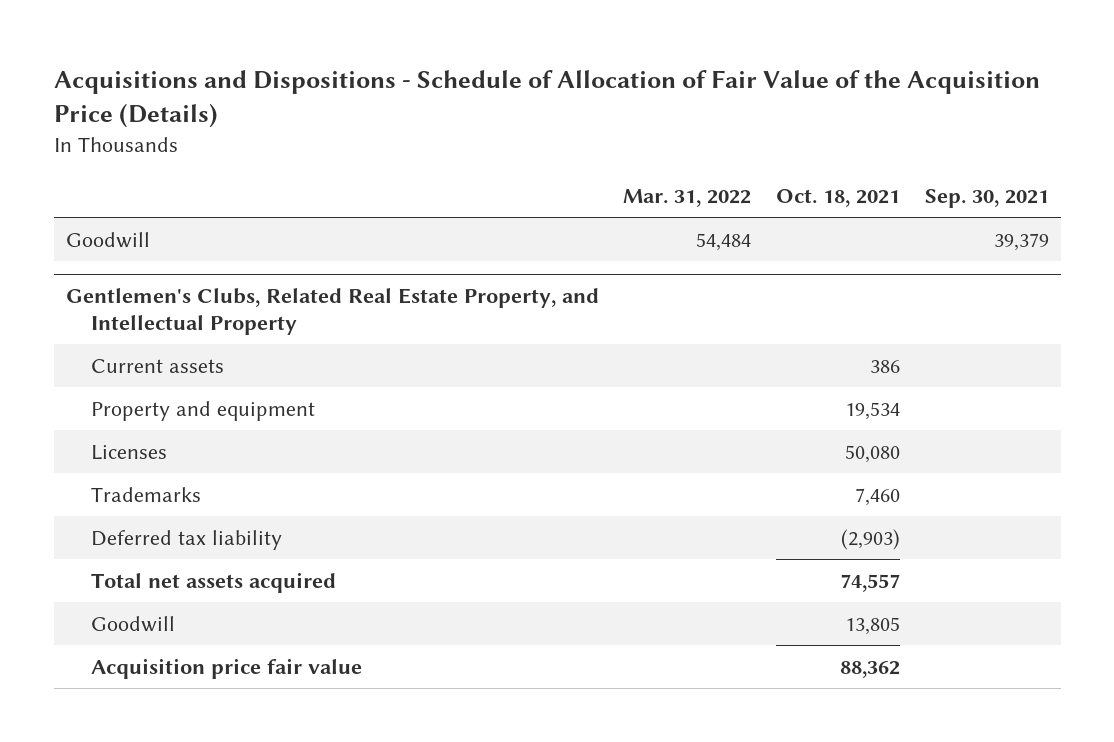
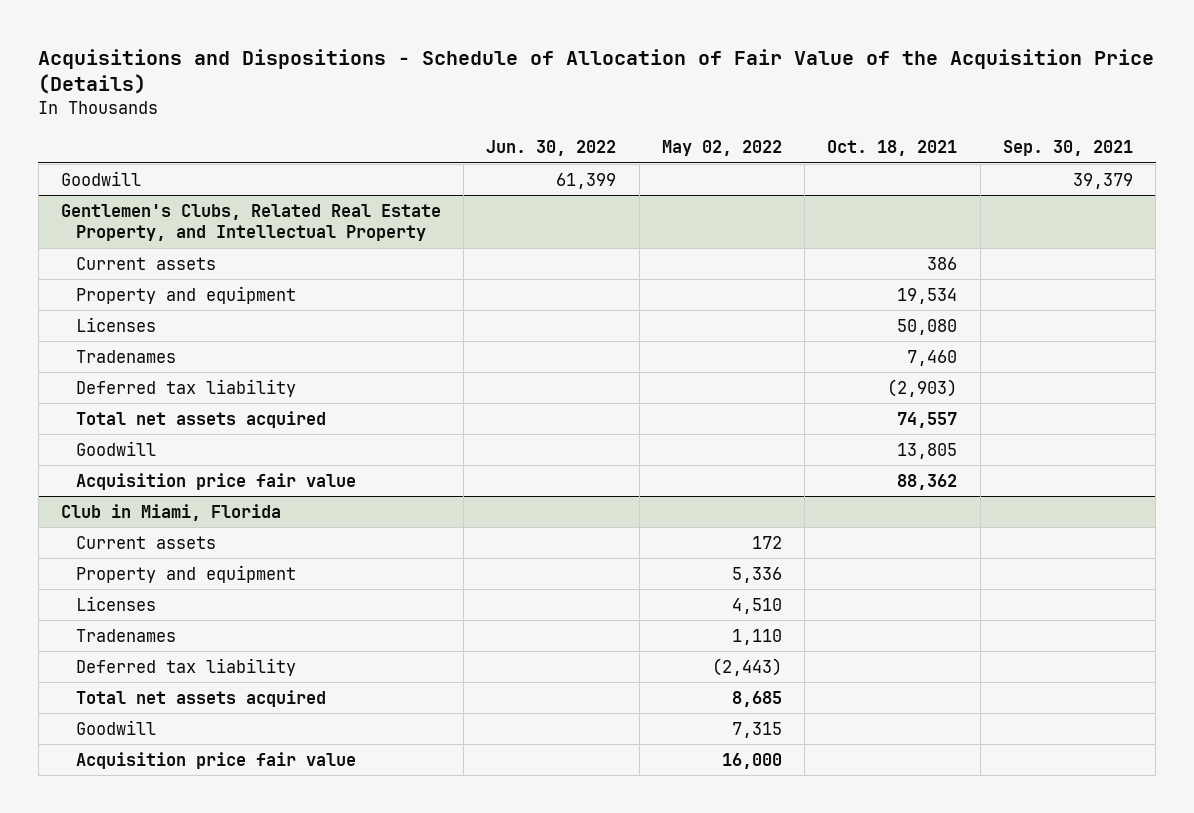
[623,188,752,207] Mar. 31, 2022 -> none
none -> [486,140,617,157] Jun. 30, 2022
none -> [661,140,782,157] May 02, 2022
[91,486,202,502] Trademarks -> [75,349,176,363] Tradenames
none -> [60,503,281,521] Club in Miami, Florida
none -> [75,535,216,549] Current assets
none -> [75,564,296,583] Property and equipment
none -> [75,595,156,611] Licenses
none -> [75,628,176,642] Tradenames
none -> [75,657,296,676] Deferred tax liability
none -> [75,689,326,707] Total net assets acquired
none -> [75,719,156,735] Goodwill
none -> [75,751,356,769] Acquisition price fair value

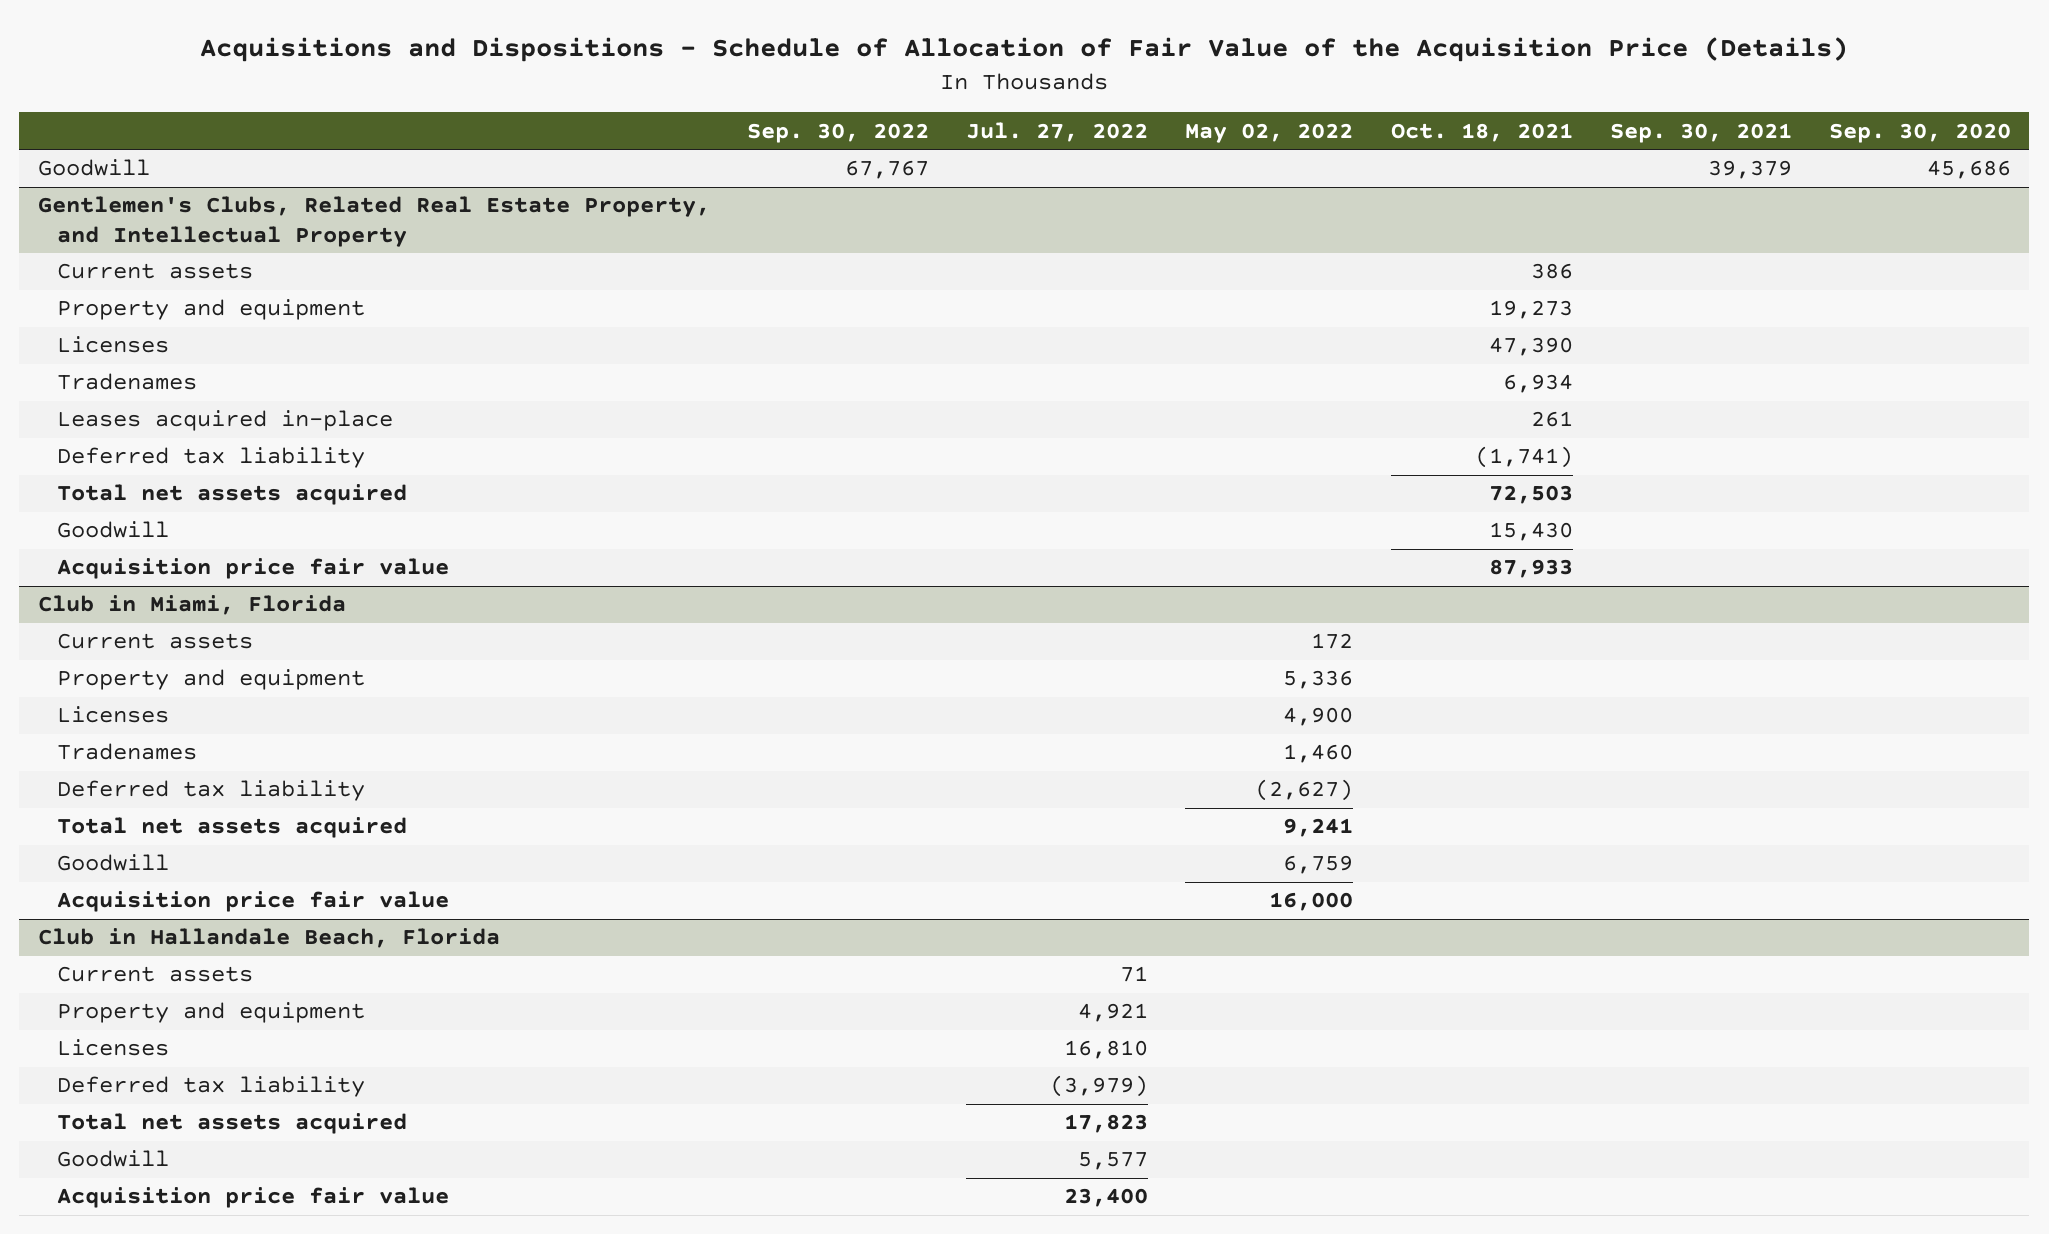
[486,140,617,157] Jun. 30, 2022 -> none
none -> [747,122,930,143] Sep. 30, 2022
none -> [966,121,1149,142] Jul. 27, 2022
none -> [1828,122,2011,143] Sep. 30, 2020
[897,287,958,304] 19,534 -> [1488,300,1573,320] 19,273
[897,318,958,335] 50,080 -> [1488,337,1573,357] 47,390
[907,349,958,366] 7,460 -> [1502,374,1573,394] 6,934
none -> [56,410,393,432] Leases acquired in-place
[887,378,958,397] (2,903) -> [1474,446,1573,469] (1,741)
[897,411,958,428] 74,557 -> [1488,485,1573,505] 72,503
[897,442,958,459] 13,805 -> [1488,522,1573,542] 15,430
[897,473,958,490] 88,362 -> [1488,559,1573,579] 87,933
[731,597,782,614] 4,510 -> [1283,707,1354,727] 4,900
[731,628,782,645] 1,110 -> [1283,744,1354,764] 1,460
[711,657,782,676] (2,443) -> [1255,779,1354,802] (2,627)
[731,690,782,707] 8,685 -> [1283,818,1354,838] 9,241
[731,721,782,738] 7,315 -> [1283,855,1354,875] 6,759
none -> [38,928,501,949] Club in Hallandale Beach, Florida
none -> [56,966,253,983] Current assets
none -> [56,1002,365,1024] Property and equipment
none -> [56,1039,169,1057] Licenses
none -> [56,1076,365,1098] Deferred tax liability
none -> [56,1113,407,1135] Total net assets acquired
none -> [56,1150,169,1168] Goodwill
none -> [56,1187,449,1209] Acquisition price fair value

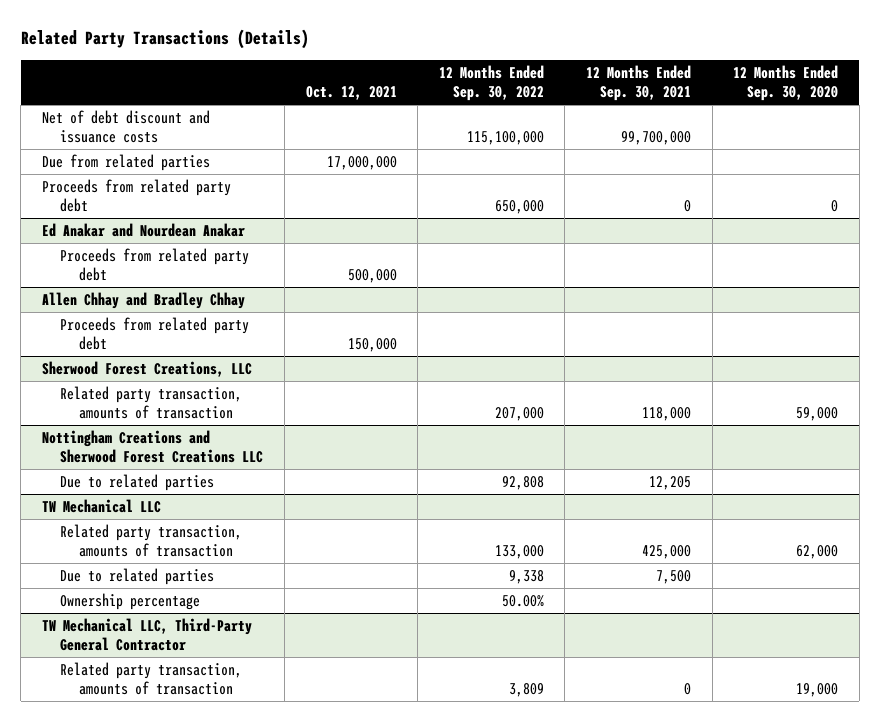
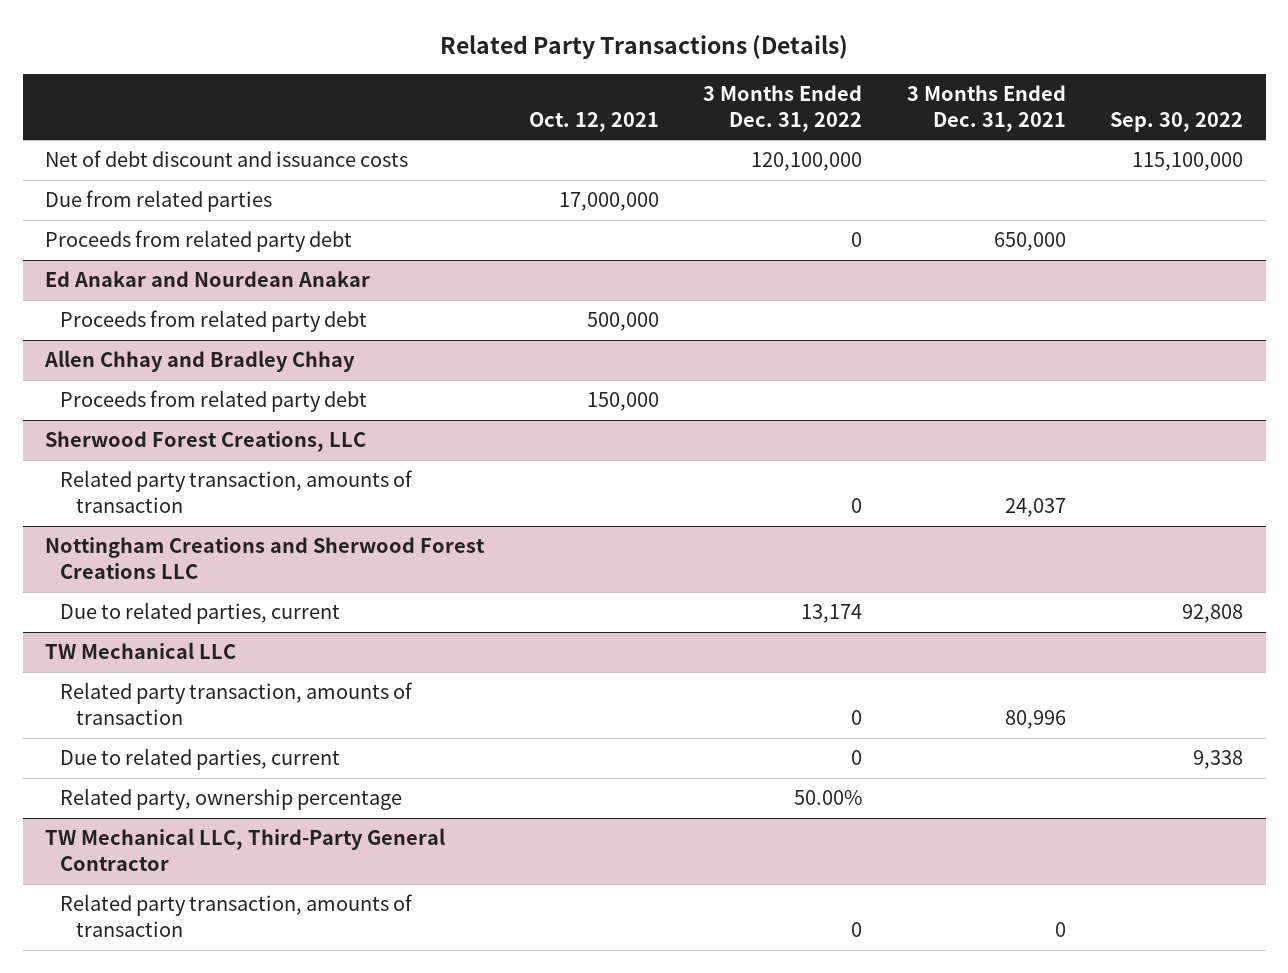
[438,64,544,101] 12 Months Ended Sep. 30, 2022 -> none
[586,64,692,101] 12 Months Ended Sep. 30, 2021 -> none
[733,64,839,101] 12 Months Ended Sep. 30, 2020 -> none
none -> [703,84,863,132] 3 Months Ended Dec. 31, 2022
none -> [906,84,1066,132] 3 Months Ended Dec. 31, 2021
none -> [1110,111,1244,132] Sep. 30, 2022
[60,473,215,491] Due to related parties -> [60,602,341,625] Due to related parties, current
[60,567,215,585] Due to related parties -> [60,748,341,771] Due to related parties, current
[60,592,201,610] Ownership percentage -> [60,788,403,811] Related party, ownership percentage

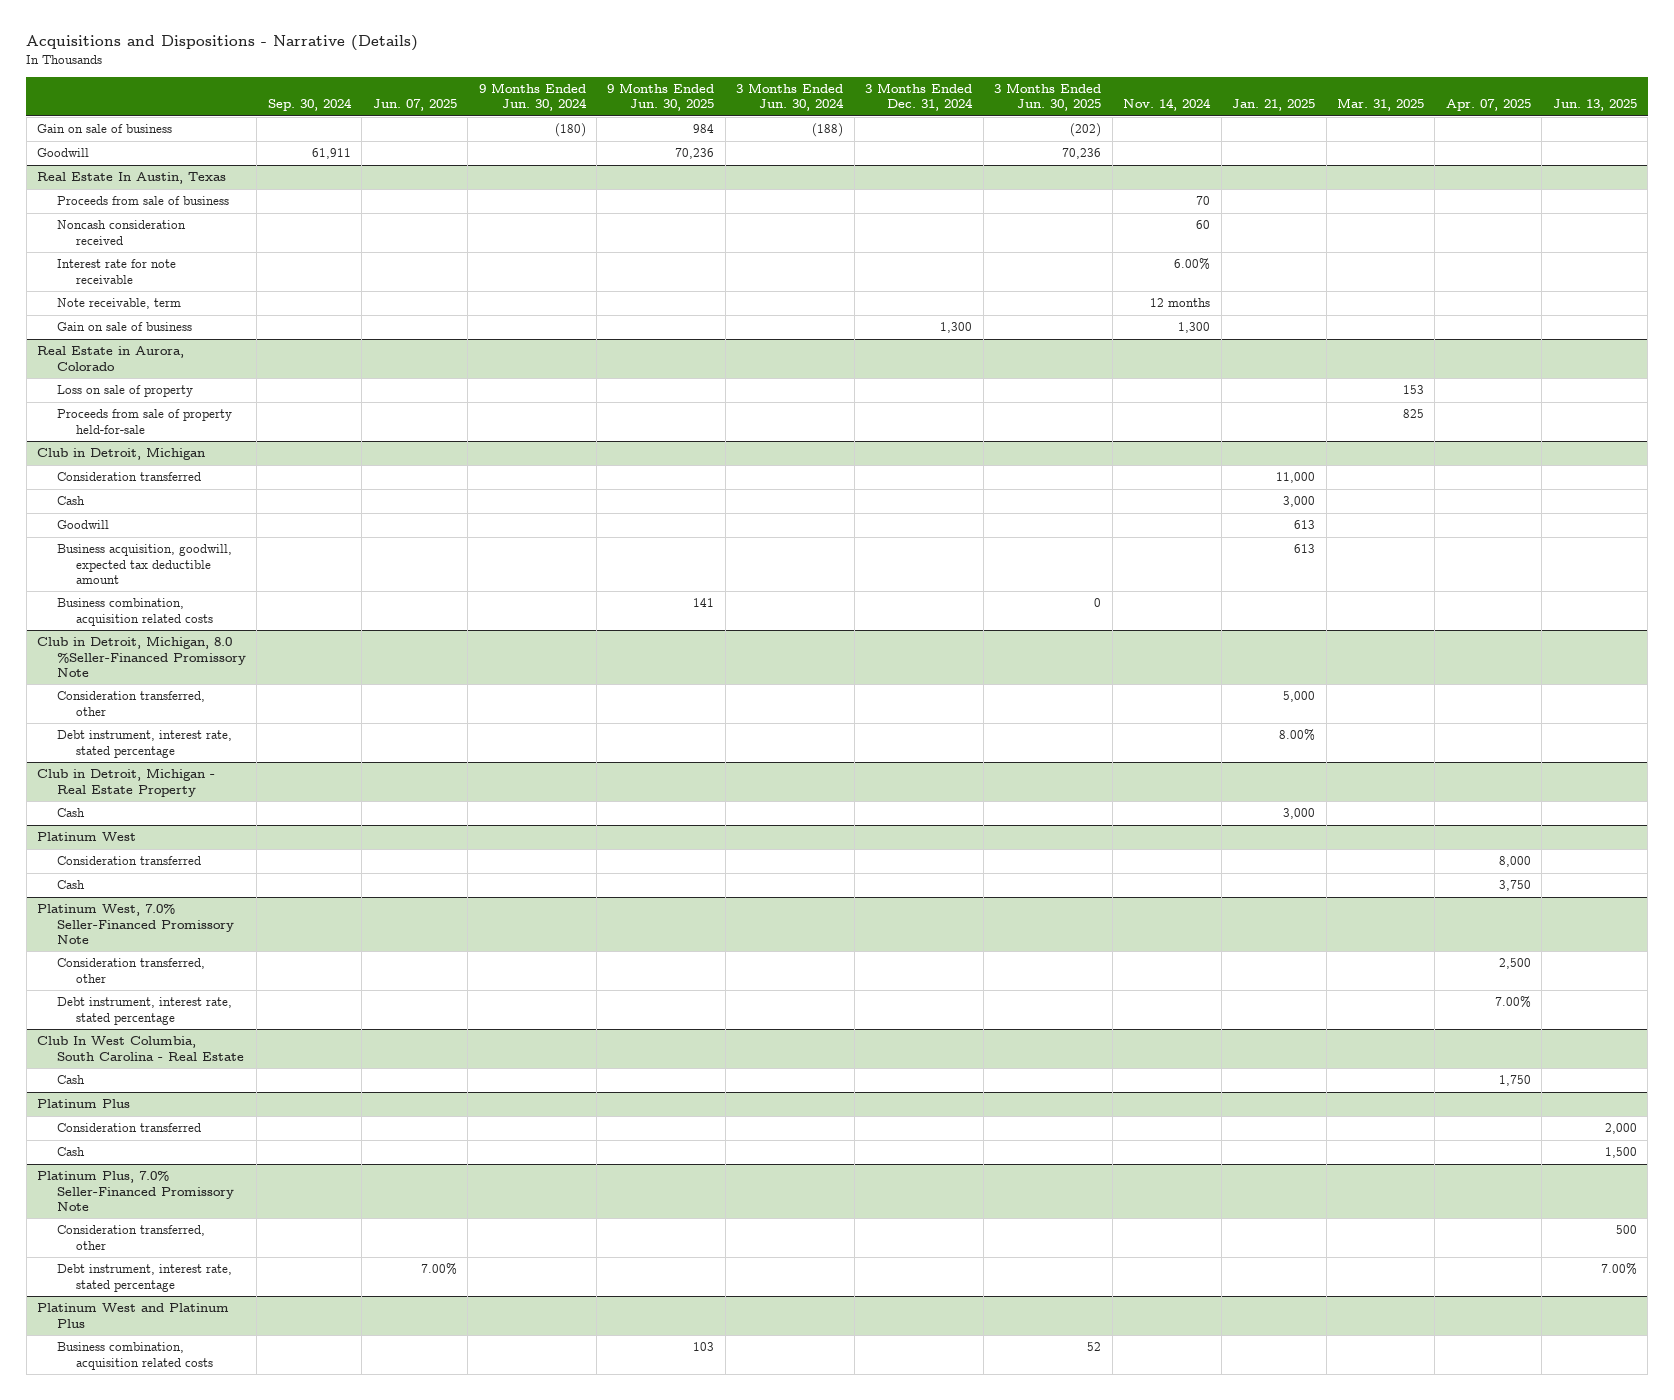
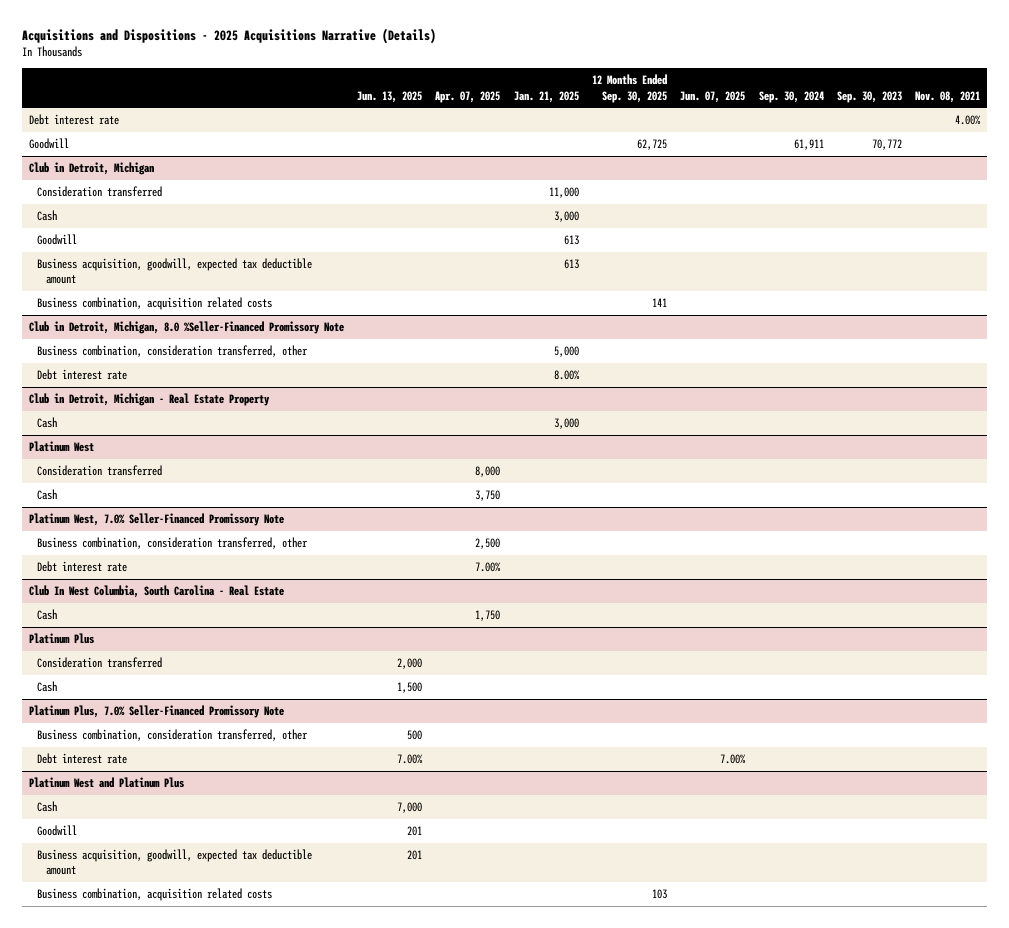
[26,35,419,52] Acquisitions and Dispositions - Narrative (Details) -> [21,28,436,45] Acquisitions and Dispositions - 2025 Acquisitions Narrative (Details)
[478,82,587,112] 9 Months Ended Jun. 30, 2024 -> none
[607,82,715,112] 9 Months Ended Jun. 30, 2025 -> none
[736,82,845,112] 3 Months Ended Jun. 30, 2024 -> none
[865,82,974,112] 3 Months Ended Dec. 31, 2024 -> none
[994,82,1102,112] 3 Months Ended Jun. 30, 2025 -> none
[1123,98,1212,112] Nov. 14, 2024 -> none
[1337,98,1425,112] Mar. 31, 2025 -> none
none -> [591,74,667,103] 12 Months Ended Sep. 30, 2025
none -> [836,90,902,103] Sep. 30, 2023
none -> [915,90,981,103] Nov. 08, 2021
[37,124,173,134] Gain on sale of business -> none
none -> [28,114,119,126] Debt interest rate
[37,172,227,185] Real Estate In Austin, Texas -> none
[56,196,229,206] Proceeds from sale of business -> none
[56,220,186,245] Noncash consideration received -> none
[56,259,176,284] Interest rate for note receivable -> none
[56,298,181,310] Note receivable, term -> none
[56,322,192,332] Gain on sale of business -> none
[37,346,185,371] Real Estate in Aurora, Colorado -> none
[56,385,193,398] Loss on sale of property -> none
[56,409,232,434] Proceeds from sale of property held-for-sale -> none
[56,691,205,716] Consideration transferred, other -> [37,345,309,358] Business combination, consideration transferred, other
[56,730,232,758] Debt instrument, interest rate, stated percentage -> [37,369,128,381] Debt interest rate
[56,958,205,983] Consideration transferred, other -> [37,537,309,550] Business combination, consideration transferred, other
[56,997,232,1025] Debt instrument, interest rate, stated percentage -> [37,561,128,573] Debt interest rate
[56,1225,205,1250] Consideration transferred, other -> [37,729,309,742] Business combination, consideration transferred, other
[56,1264,232,1292] Debt instrument, interest rate, stated percentage -> [37,753,128,765] Debt interest rate
none -> [37,801,58,813] Cash
none -> [37,825,78,837] Goodwill
none -> [37,849,313,876] Business acquisition, goodwill, expected tax deductible amount

